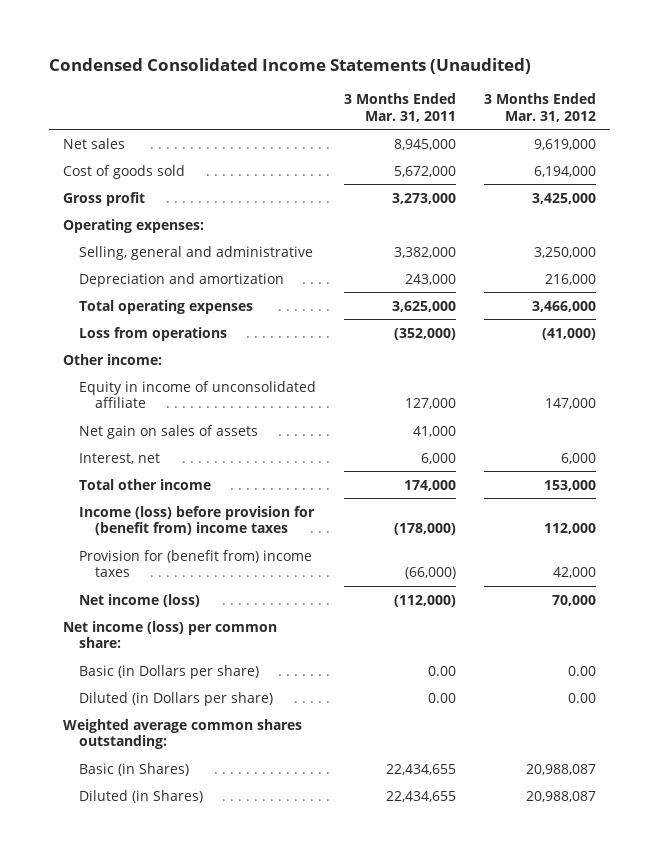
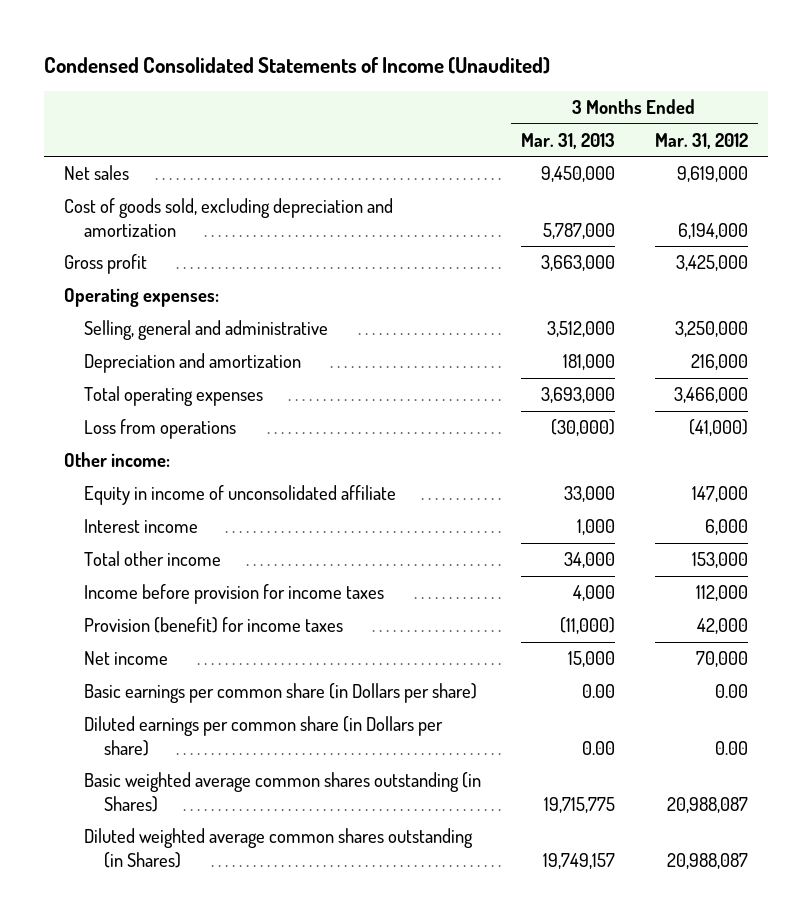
[49,58,532,75] Condensed Consolidated Income Statements (Unaudited) -> [44,56,551,74] Condensed Consolidated Statements of Income (Unaudited)
[343,92,456,122] 3 Months Ended Mar. 31, 2011 -> none
none -> [520,132,615,149] Mar. 31, 2013
[63,164,186,179] Cost of goods sold -> [64,198,394,237] Cost of goods sold, excluding depreciation and amortization
[78,424,258,439] Net gain on sales of assets -> none
[78,452,160,464] Interest, net -> [83,519,198,534] Interest income
[63,620,278,649] Net income (loss) per common share: -> none
[63,718,303,750] Weighted average common shares outstanding: -> none
[78,505,315,536] Income (loss) before provision for (benefit from) income taxes -> [83,584,384,605] Income before provision for income taxes
[78,549,312,578] Provision for (benefit from) income taxes -> [83,617,343,634] Provision (benefit) for income taxes
[78,593,200,607] Net income (loss) -> [83,651,168,666] Net income
[78,664,259,679] Basic (in Dollars per share) -> [83,683,477,704] Basic earnings per common share (in Dollars per share)
[78,691,273,706] Diluted (in Dollars per share) -> [83,716,443,756] Diluted earnings per common share (in Dollars per share)
[78,762,189,776] Basic (in Shares) -> [83,772,481,812] Basic weighted average common shares outstanding (in Shares)
[78,789,203,803] Diluted (in Shares) -> [83,828,473,868] Diluted weighted average common shares outstanding (in Shares)

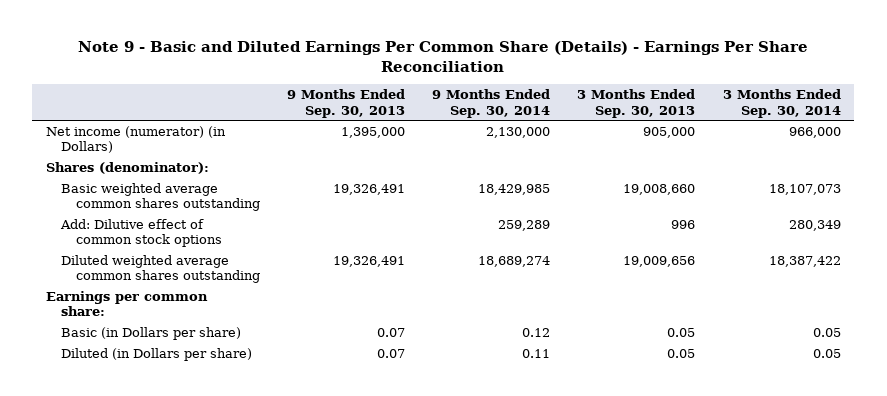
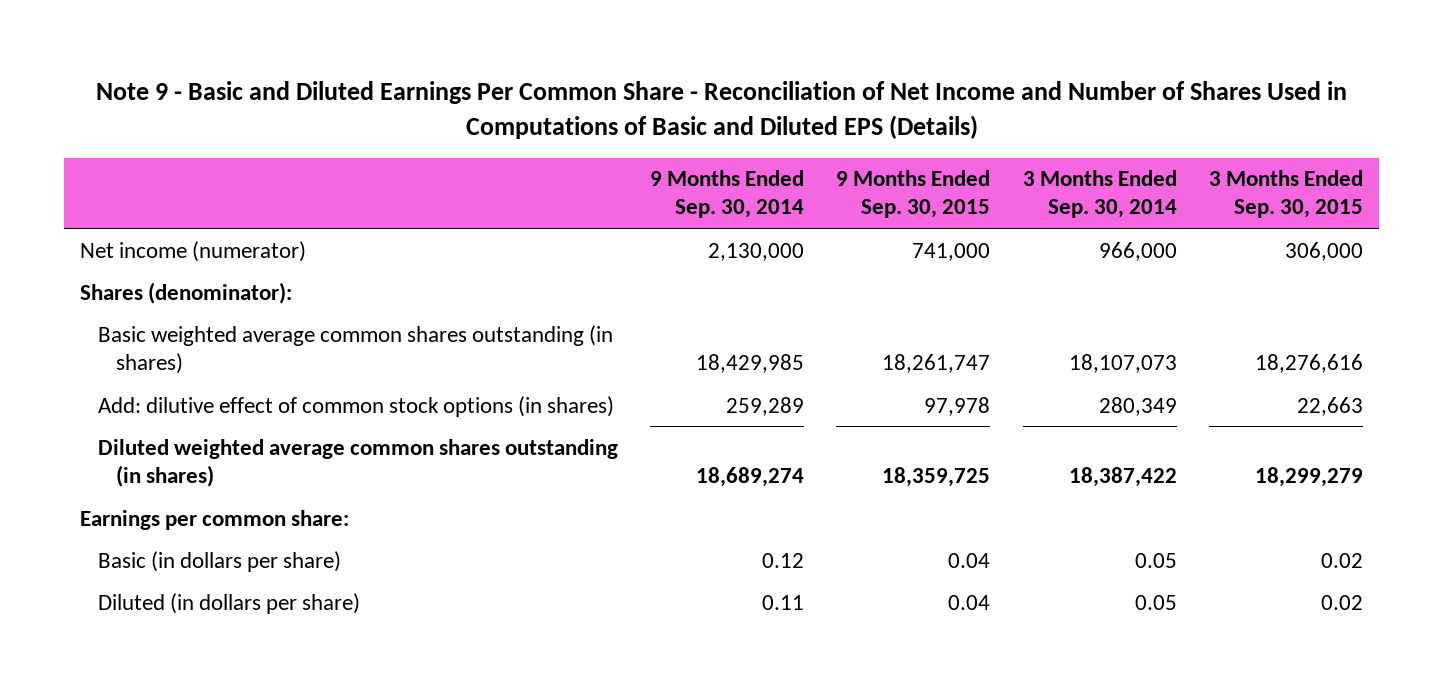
[78,41,809,72] Note 9 - Basic and Diluted Earnings Per Common Share (Details) - Earnings Per Share Reconciliation -> [95,80,1347,139] Note 9 - Basic and Diluted Earnings Per Common Share - Reconciliation of Net Income and Number of Shares Used in Computations of Basic and Diluted EPS (Details)
[286,89,405,118] 9 Months Ended Sep. 30, 2013 -> none
[577,89,696,118] 3 Months Ended Sep. 30, 2013 -> none
none -> [836,170,991,219] 9 Months Ended Sep. 30, 2015
none -> [1208,170,1363,219] 3 Months Ended Sep. 30, 2015
[46,125,227,154] Net income (numerator) (in Dollars) -> [80,240,307,262] Net income (numerator)
[60,182,260,212] Basic weighted average common shares outstanding -> [98,324,614,374] Basic weighted average common shares outstanding (in shares)
[59,218,222,248] Add: Dilutive effect of common stock options -> [98,395,615,417] Add: dilutive effect of common stock options (in shares)
[60,254,260,284] Diluted weighted average common shares outstanding -> [98,438,619,487] Diluted weighted average common shares outstanding (in shares)
[60,326,241,340] Basic (in Dollars per share) -> [98,550,342,572] Basic (in dollars per share)
[60,347,252,361] Diluted (in Dollars per share) -> [98,592,361,614] Diluted (in dollars per share)

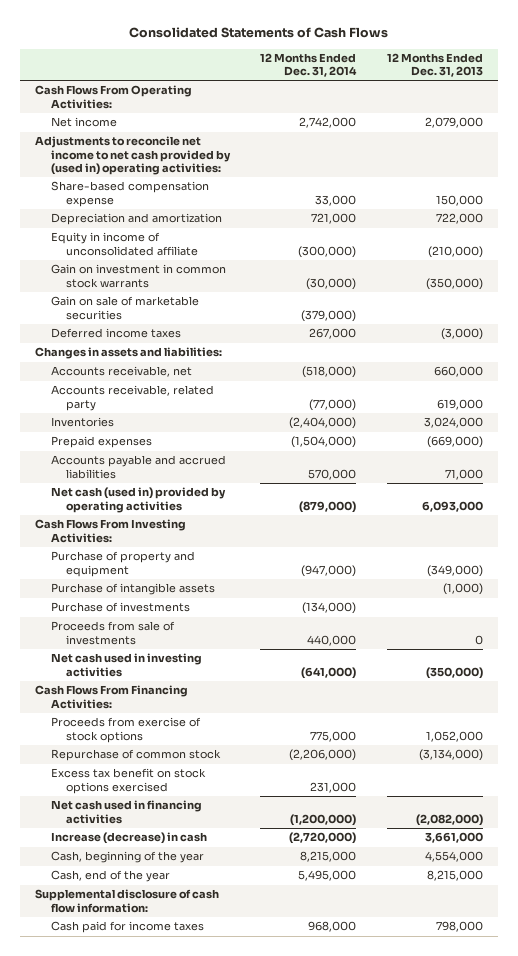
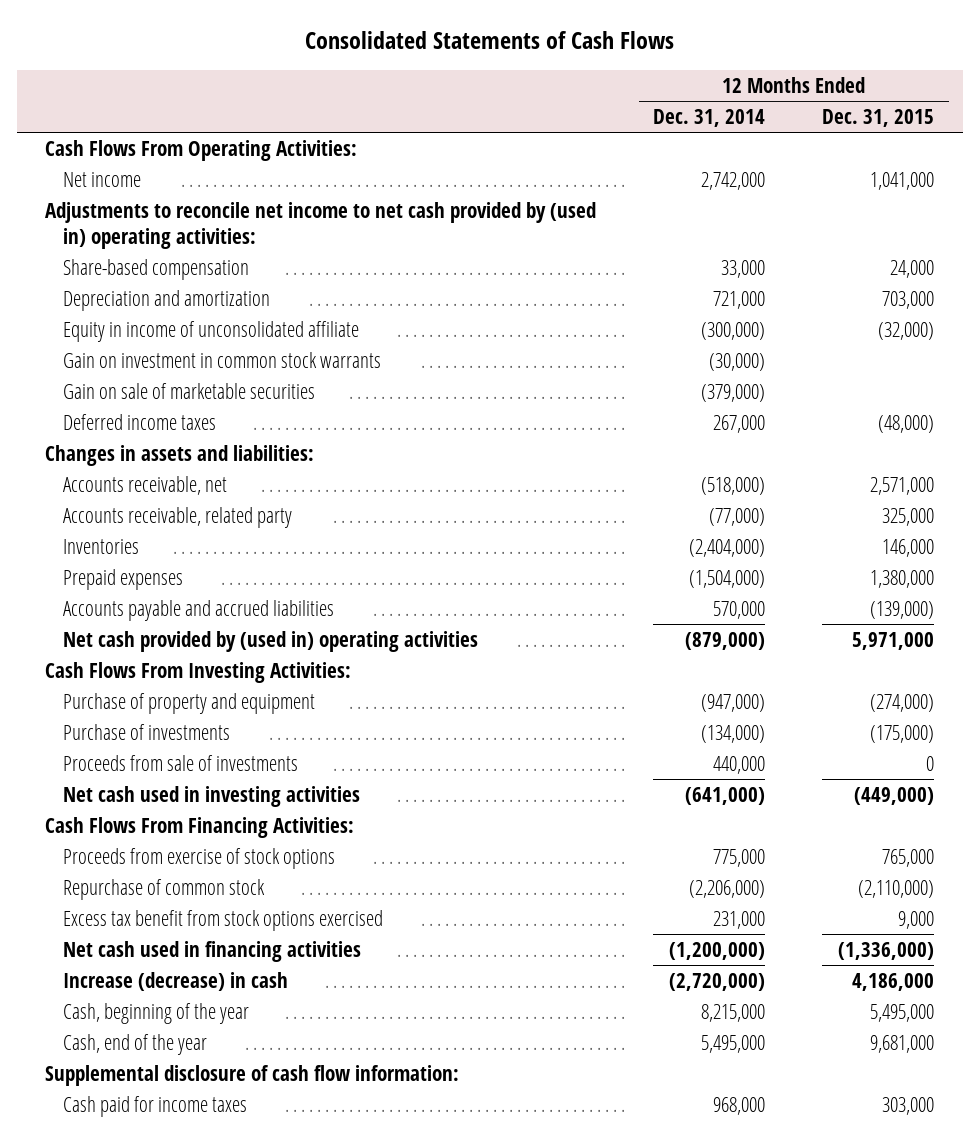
[387,52,484,78] 12 Months Ended Dec. 31, 2013 -> none
none -> [822,109,935,128] Dec. 31, 2015
[50,181,209,207] Share-based compensation expense -> [63,259,250,281] Share-based compensation
[50,487,226,513] Net cash (used in) provided by operating activities -> [63,631,479,653] Net cash provided by (used in) operating activities
[50,583,215,596] Purchase of intangible assets -> none
[50,768,206,794] Excess tax benefit on stock options exercised -> [63,910,384,932] Excess tax benefit from stock options exercised

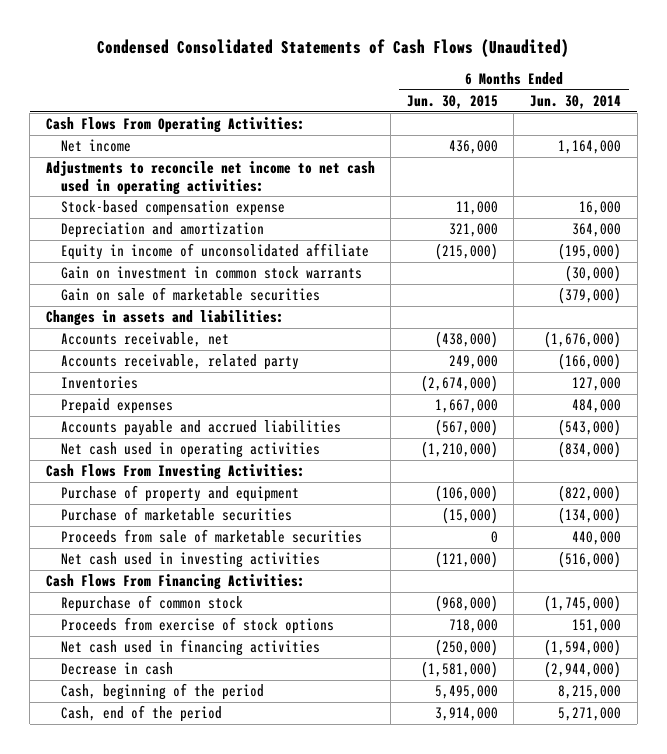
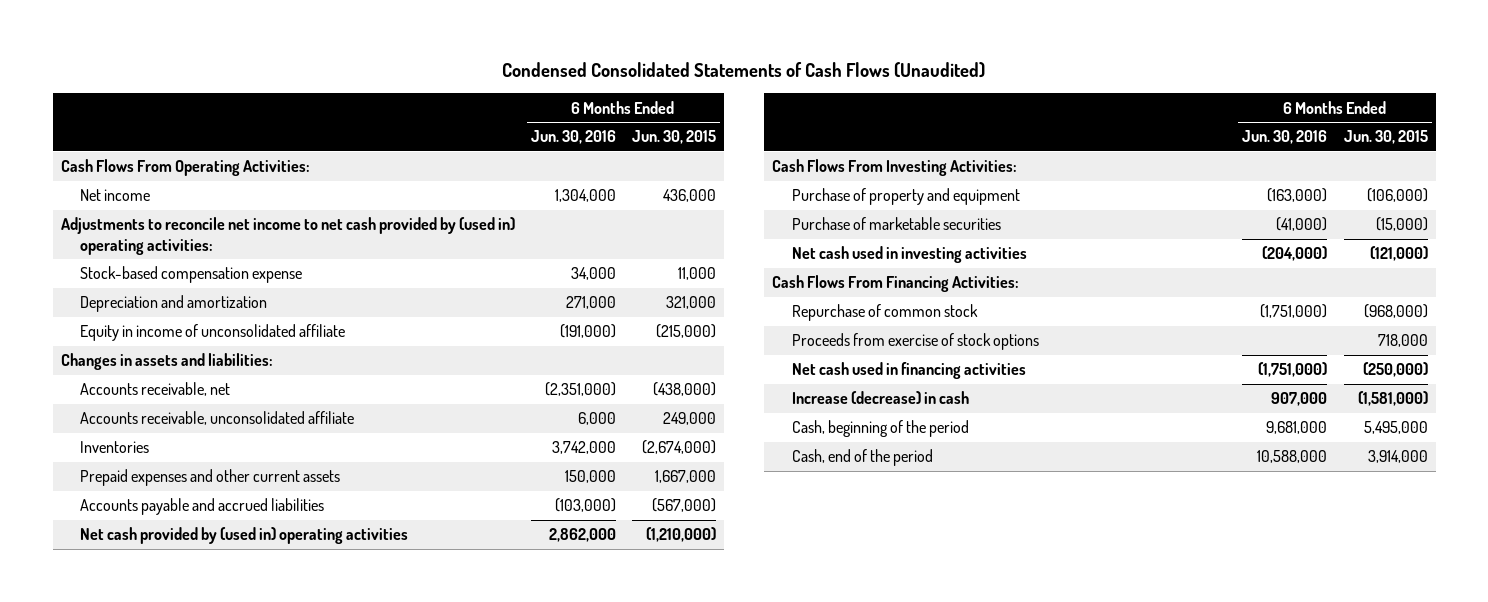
[529,94,621,109] Jun. 30, 2014 -> none
none -> [530,130,616,145] Jun. 30, 2016
[45,161,375,195] Adjustments to reconcile net income to net cash used in operating activities: -> [60,217,515,255] Adjustments to reconcile net income to net cash provided by (used in) operating activities:
[60,266,362,280] Gain on investment in common stock warrants -> none
[60,287,320,302] Gain on sale of marketable securities -> none
[60,354,299,371] Accounts receivable, related party -> [80,411,355,426] Accounts receivable, unconsolidated affiliate
[60,398,173,415] Prepaid expenses -> [80,469,341,487] Prepaid expenses and other current assets
[60,442,320,459] Net cash used in operating activities -> [80,527,409,545] Net cash provided by (used in) operating activities
[60,529,362,544] Proceeds from sale of marketable securities -> none
[60,662,173,676] Decrease in cash -> [791,391,969,405] Increase (decrease) in cash

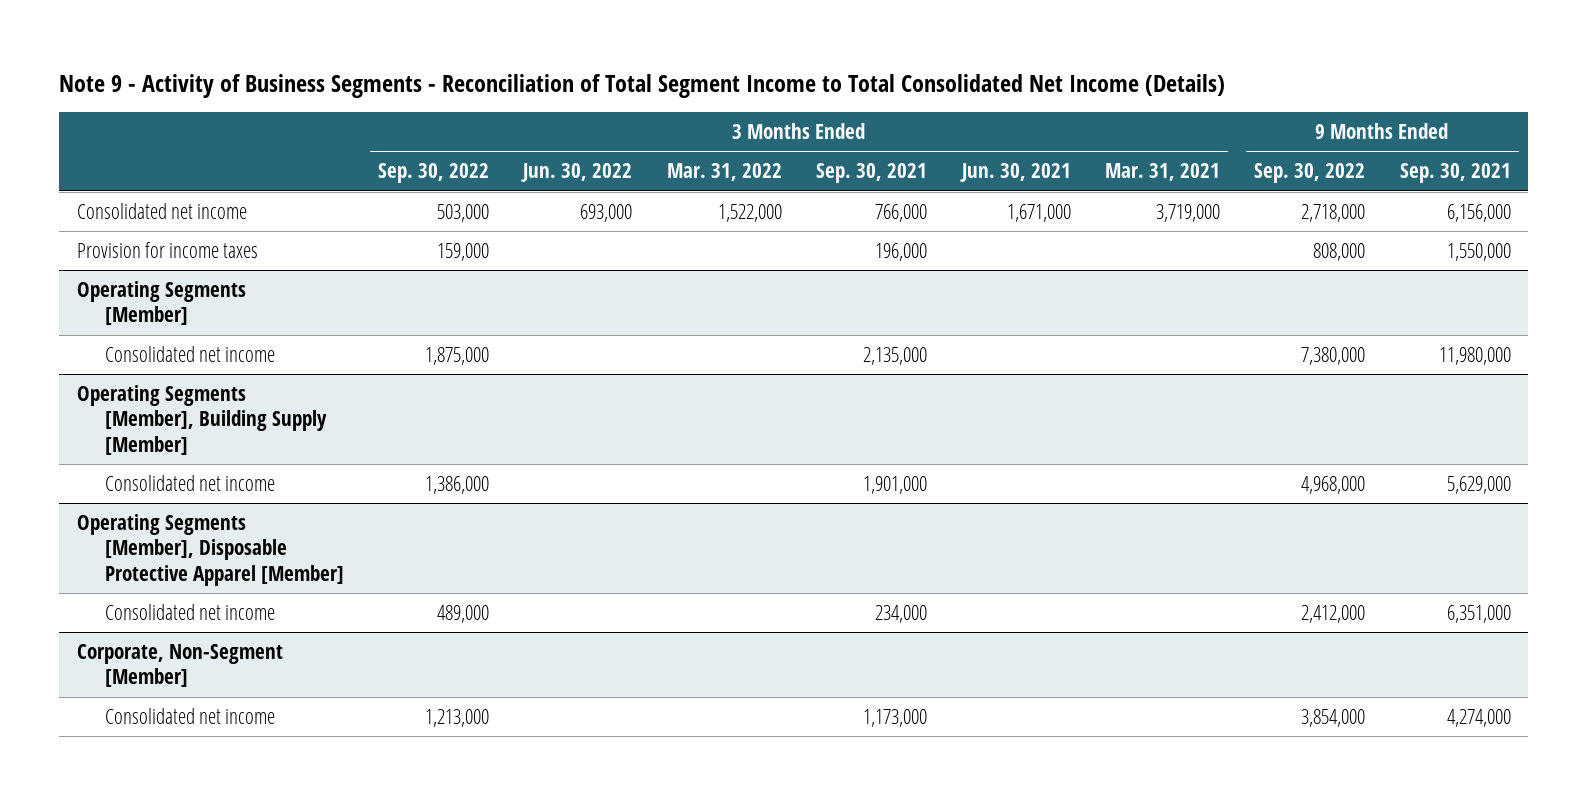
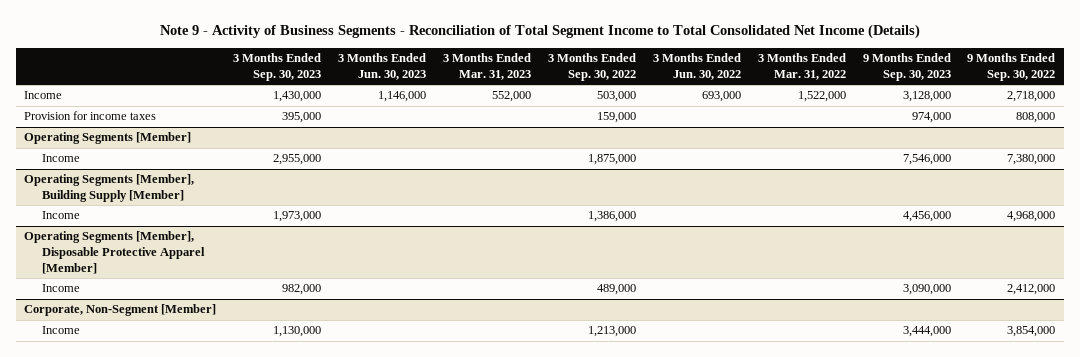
[816,163,928,184] Sep. 30, 2021 -> none
[959,163,1071,183] Jun. 30, 2021 -> none
[1104,163,1220,182] Mar. 31, 2021 -> none
[1399,163,1511,184] Sep. 30, 2021 -> none
none -> [233,53,322,81] 3 Months Ended Sep. 30, 2023
none -> [338,53,427,80] 3 Months Ended Jun. 30, 2023
none -> [442,53,531,80] 3 Months Ended Mar. 31, 2023
none -> [862,53,951,81] 9 Months Ended Sep. 30, 2023
[76,202,247,219] Consolidated net income -> [24,91,63,100] Income
[104,345,275,362] Consolidated net income -> [42,154,81,163] Income
[104,474,275,491] Consolidated net income -> [42,211,81,220] Income
[104,603,275,620] Consolidated net income -> [42,284,81,293] Income
[104,707,275,724] Consolidated net income -> [42,326,81,335] Income

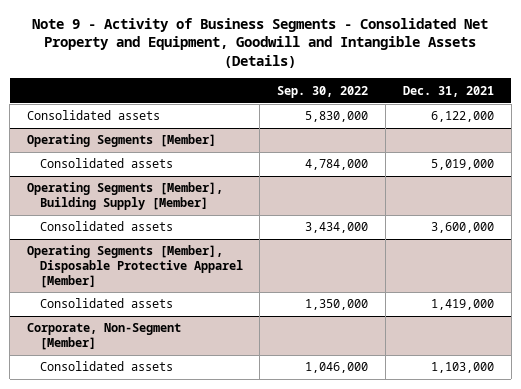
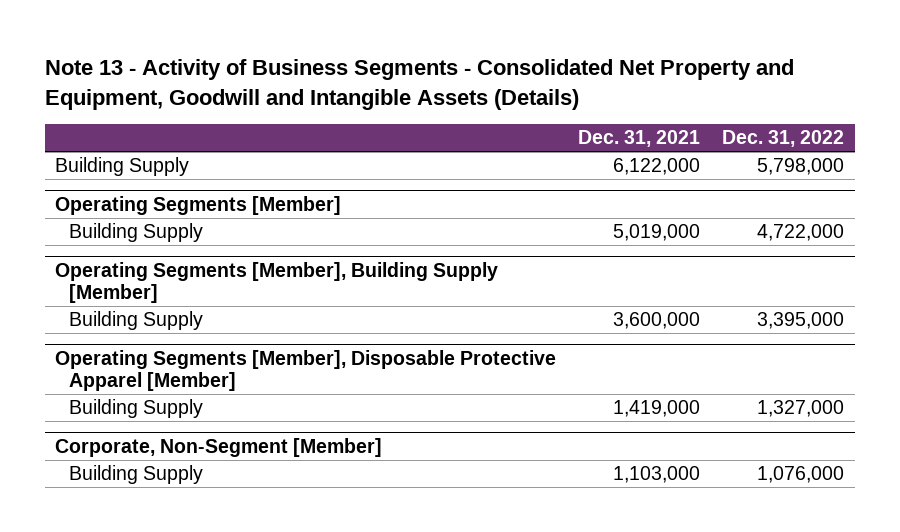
[32,17,489,69] Note 9 - Activity of Business Segments - Consolidated Net Property and Equipment, Goodwill and Intangible Assets (Details) -> [44,58,794,110] Note 13 - Activity of Business Segments - Consolidated Net Property and Equipment, Goodwill and Intangible Assets (Details)
[277,85,369,98] Sep. 30, 2022 -> none
none -> [722,130,845,148] Dec. 31, 2022
[27,110,161,121] Consolidated assets -> [55,157,190,177] Building Supply
[39,158,173,169] Consolidated assets -> [69,223,204,243] Building Supply
[39,221,173,232] Consolidated assets -> [69,311,204,331] Building Supply
[39,298,173,309] Consolidated assets -> [69,399,204,419] Building Supply
[39,361,173,372] Consolidated assets -> [69,465,204,485] Building Supply

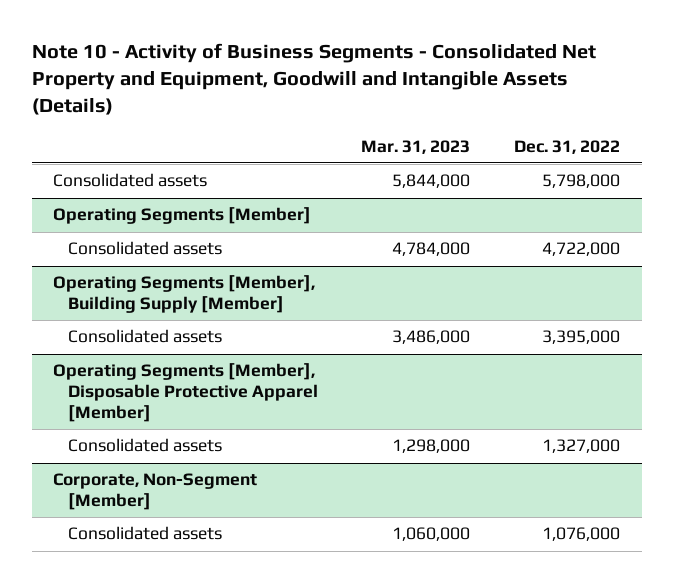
[44,58,794,110] Note 13 - Activity of Business Segments - Consolidated Net Property and Equipment, Goodwill and Intangible Assets (Details) -> [31,43,596,116] Note 10 - Activity of Business Segments - Consolidated Net Property and Equipment, Goodwill and Intangible Assets (Details)
[578,130,701,148] Dec. 31, 2021 -> none
none -> [361,139,471,154] Mar. 31, 2023
[55,157,190,177] Building Supply -> [53,173,208,188] Consolidated assets
[69,223,204,243] Building Supply -> [67,241,222,256] Consolidated assets
[69,311,204,331] Building Supply -> [67,329,222,344] Consolidated assets
[69,399,204,419] Building Supply -> [67,438,222,453] Consolidated assets
[69,465,204,485] Building Supply -> [67,526,222,541] Consolidated assets

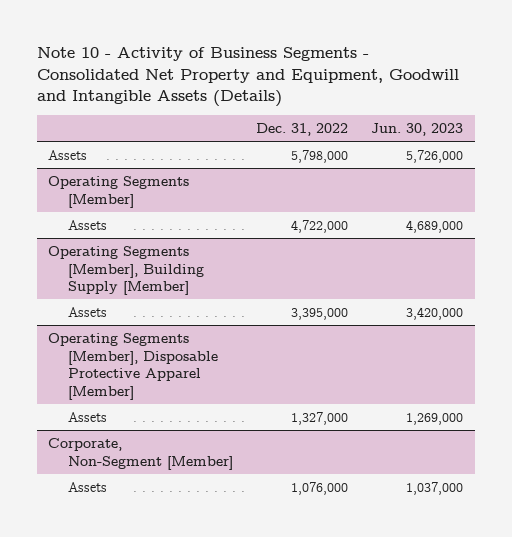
[361,139,471,154] Mar. 31, 2023 -> none
none -> [371,123,464,137] Jun. 30, 2023
[53,173,208,188] Consolidated assets -> [48,149,88,160] Assets
[67,241,222,256] Consolidated assets -> [68,219,108,230] Assets
[67,329,222,344] Consolidated assets -> [68,306,108,317] Assets
[67,438,222,453] Consolidated assets -> [68,411,108,422] Assets
[67,526,222,541] Consolidated assets -> [68,481,108,492] Assets

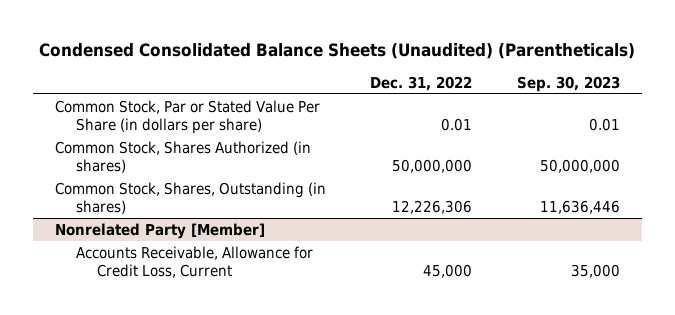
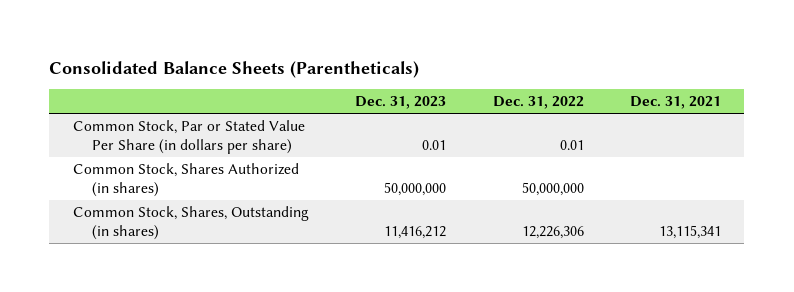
[39,42,636,59] Condensed Consolidated Balance Sheets (Unaudited) (Parentheticals) -> [49,60,420,78] Consolidated Balance Sheets (Parentheticals)
[516,75,620,92] Sep. 30, 2023 -> none
none -> [355,96,447,110] Dec. 31, 2023
none -> [630,96,722,110] Dec. 31, 2021
[54,223,265,240] Nonrelated Party [Member] -> none
[76,246,314,279] Accounts Receivable, Allowance for Credit Loss, Current -> none

